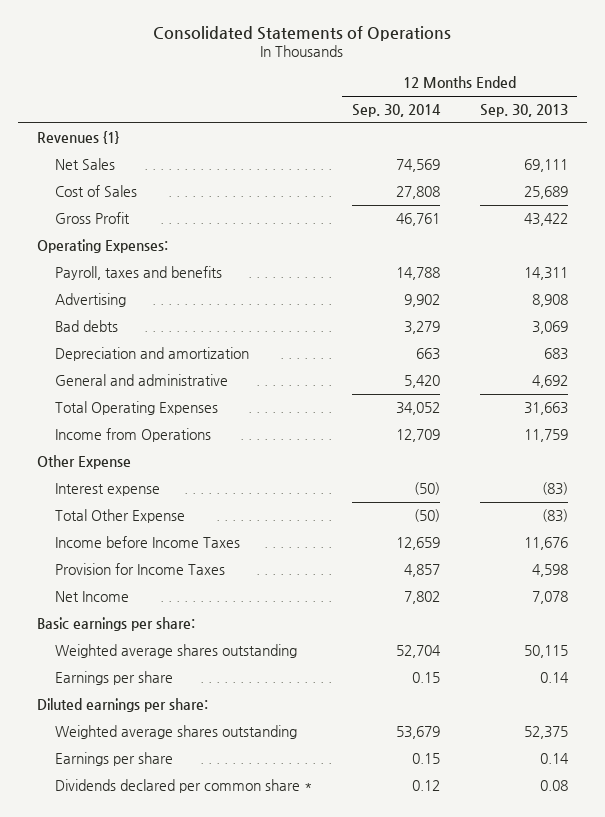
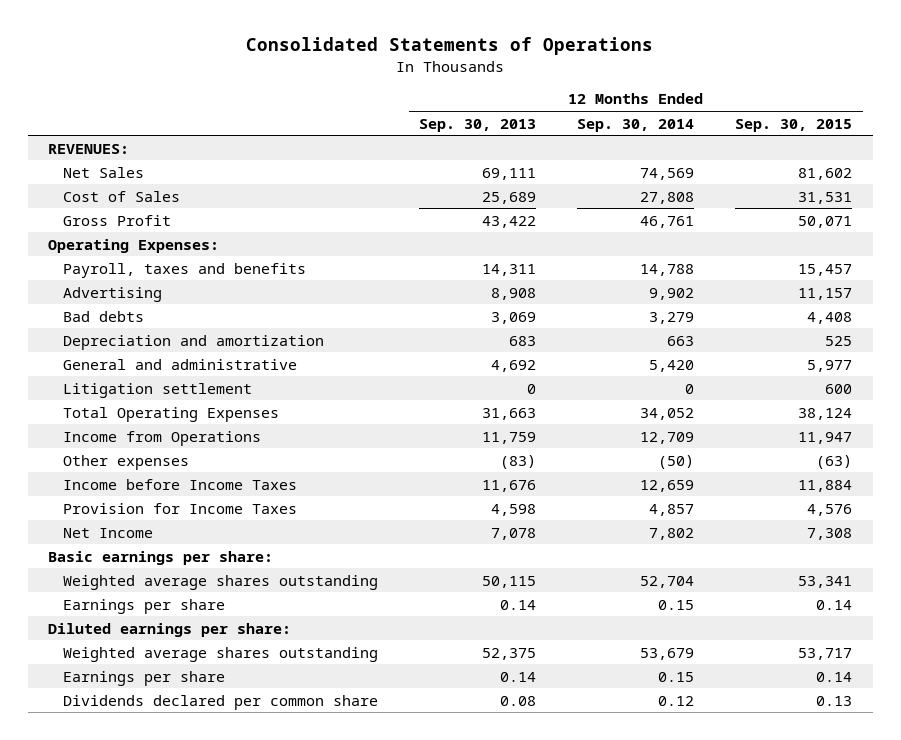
none -> [735,118,853,132] Sep. 30, 2015
[37,131,120,145] Revenues {1} -> [48,143,130,154] REVENUES:
none -> [62,382,252,398] Litigation settlement
[37,455,132,470] Other Expense -> none
[55,483,161,497] Interest expense -> none
[55,509,186,524] Total Other Expense -> [62,454,189,470] Other expenses
[55,779,313,794] Dividends declared per common share * -> [62,694,378,710] Dividends declared per common share

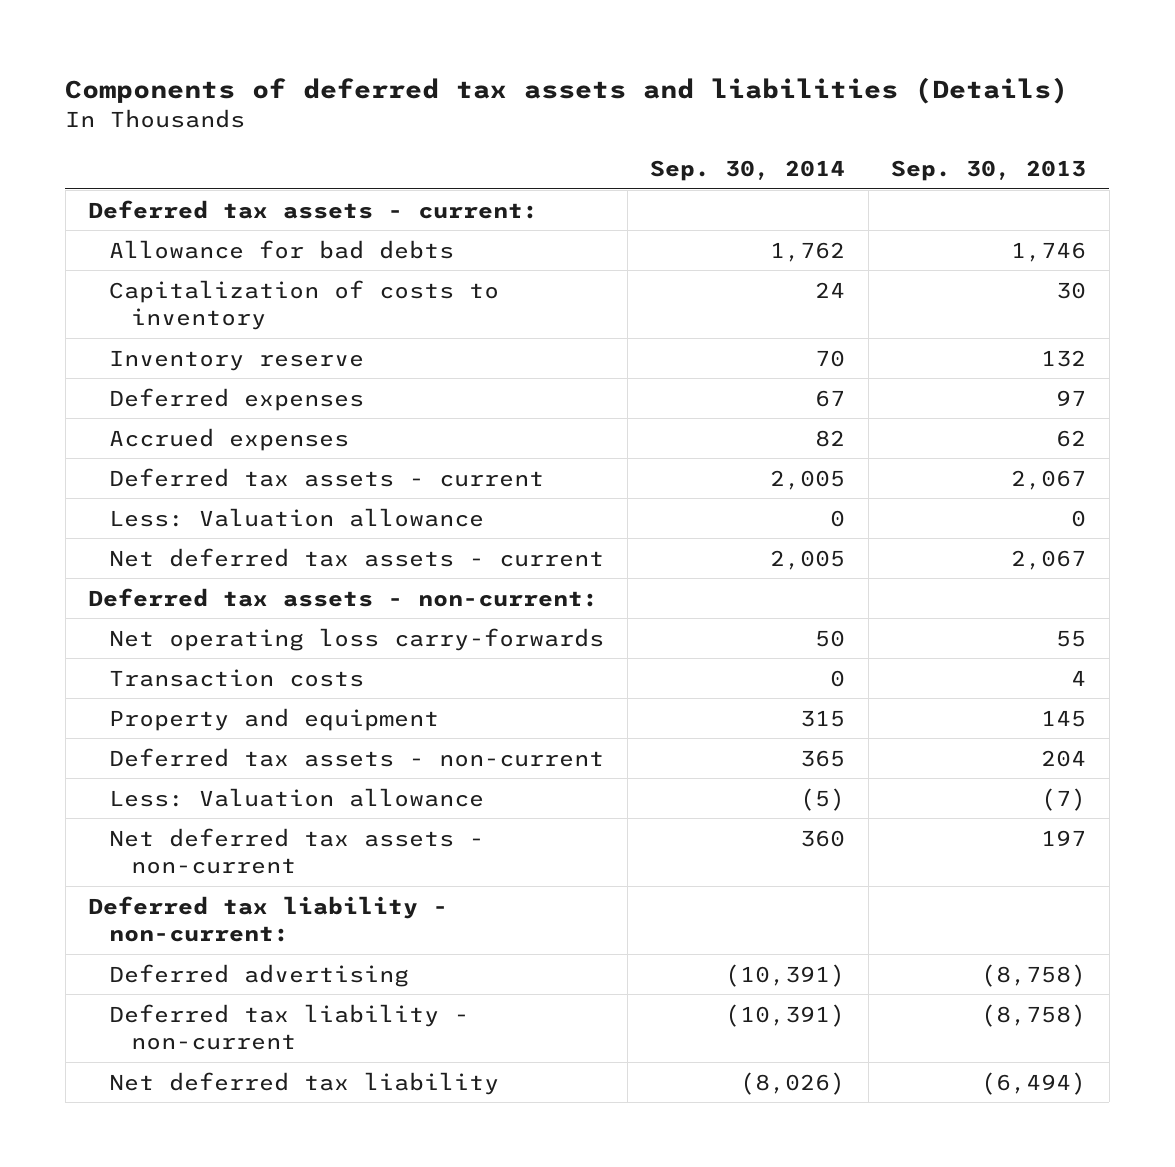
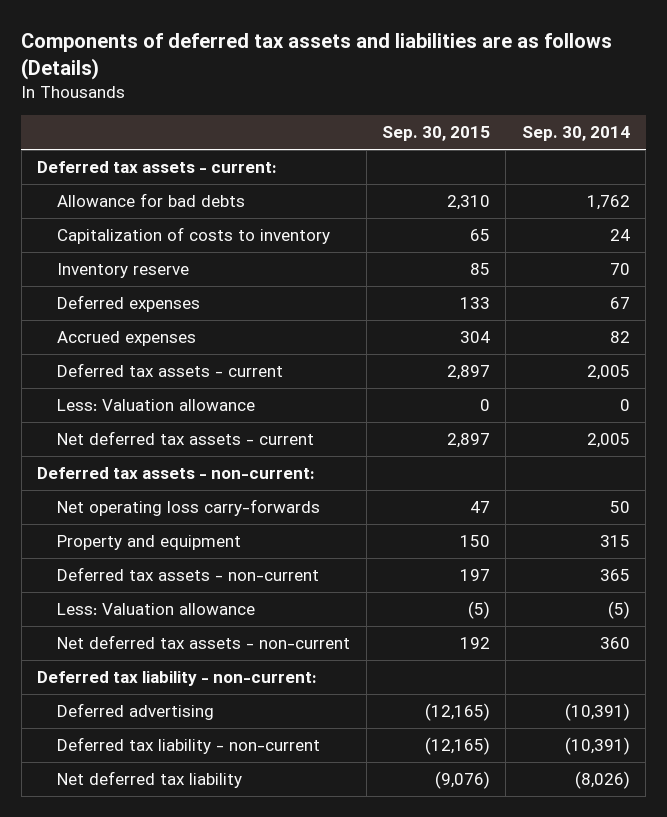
[65,77,1069,105] Components of deferred tax assets and liabilities (Details) -> [21,32,613,80] Components of deferred tax assets and liabilities are as follows (Details)
[891,159,1087,181] Sep. 30, 2013 -> none
none -> [381,126,490,142] Sep. 30, 2015
[109,668,365,687] Transaction costs -> none

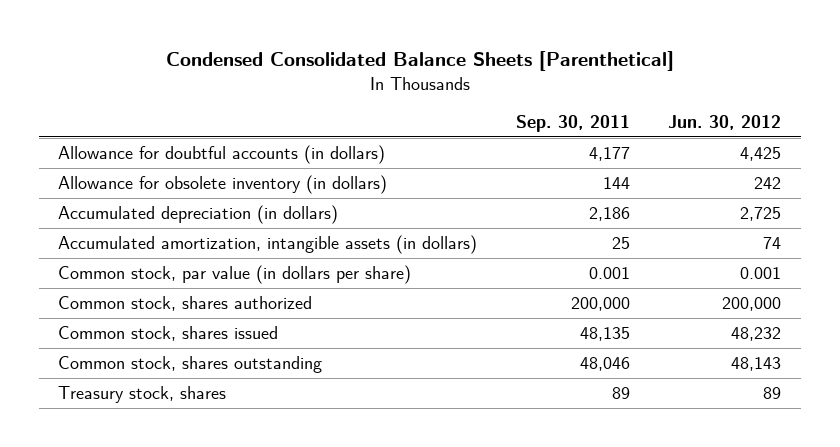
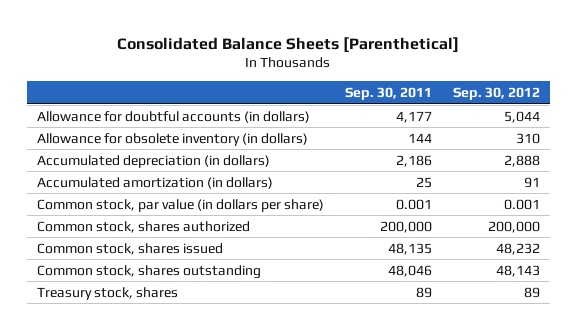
[165,51,674,72] Condensed Consolidated Balance Sheets [Parenthetical] -> [117,36,460,53] Consolidated Balance Sheets [Parenthetical]
[668,114,782,130] Jun. 30, 2012 -> none
none -> [452,87,540,101] Sep. 30, 2012
[58,234,478,254] Accumulated amortization, intangible assets (in dollars) -> [37,176,274,189] Accumulated amortization (in dollars)

